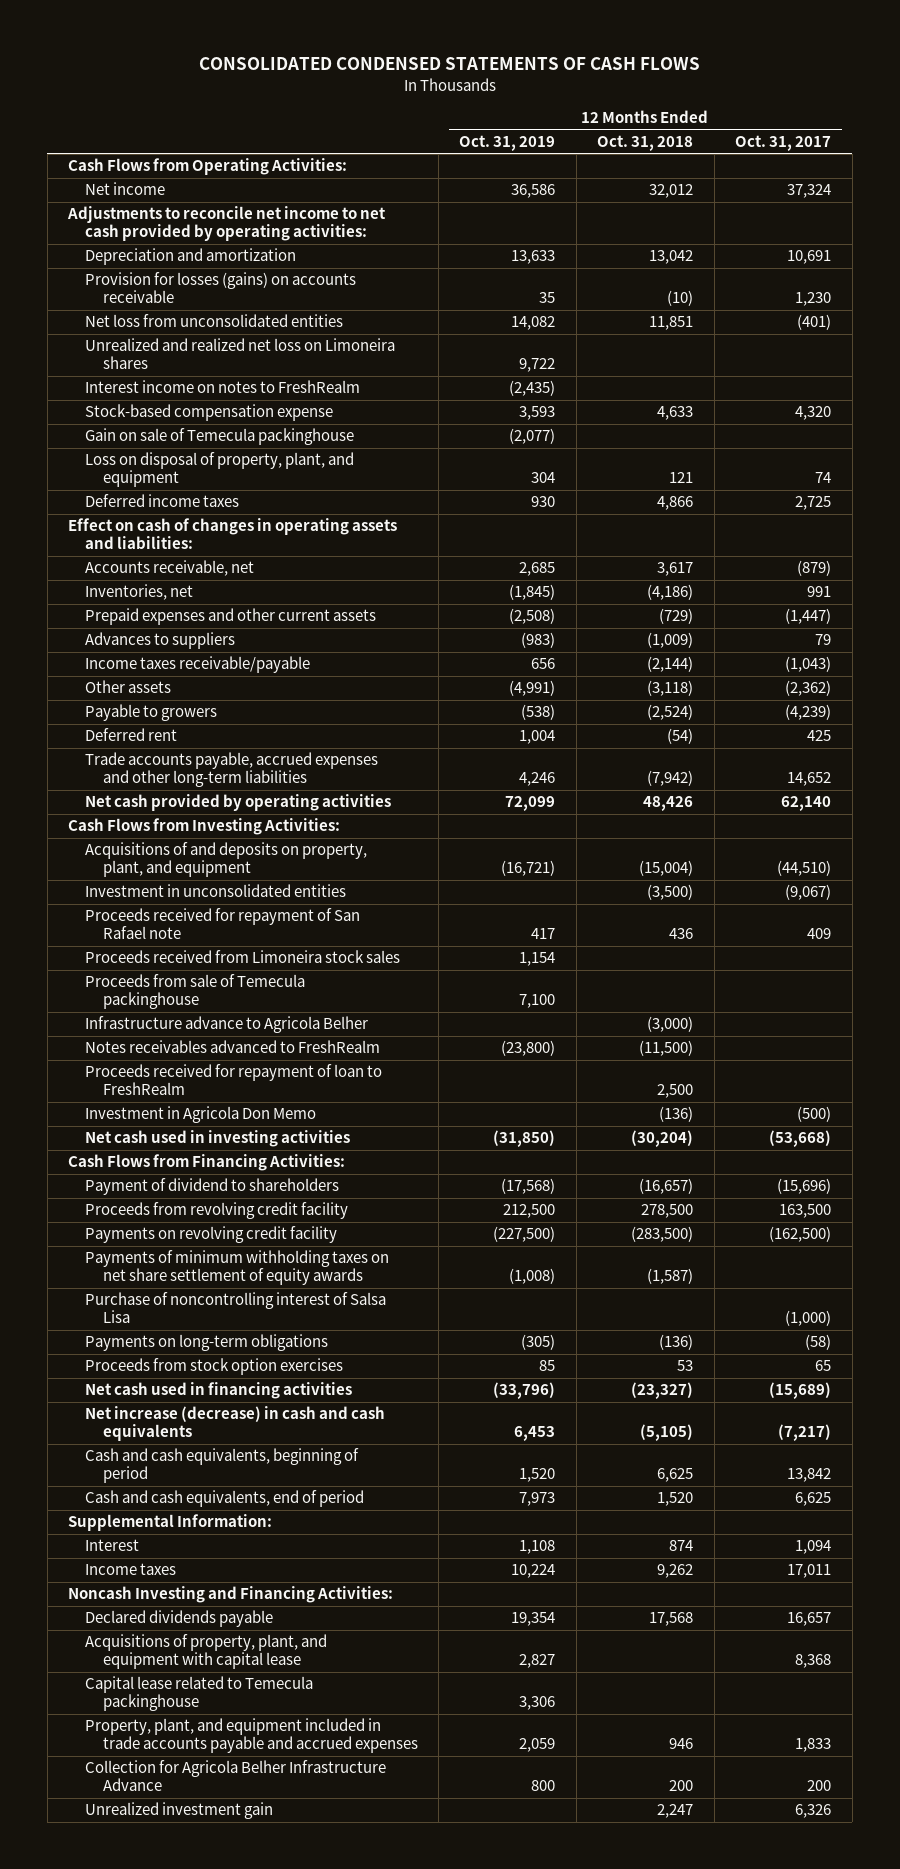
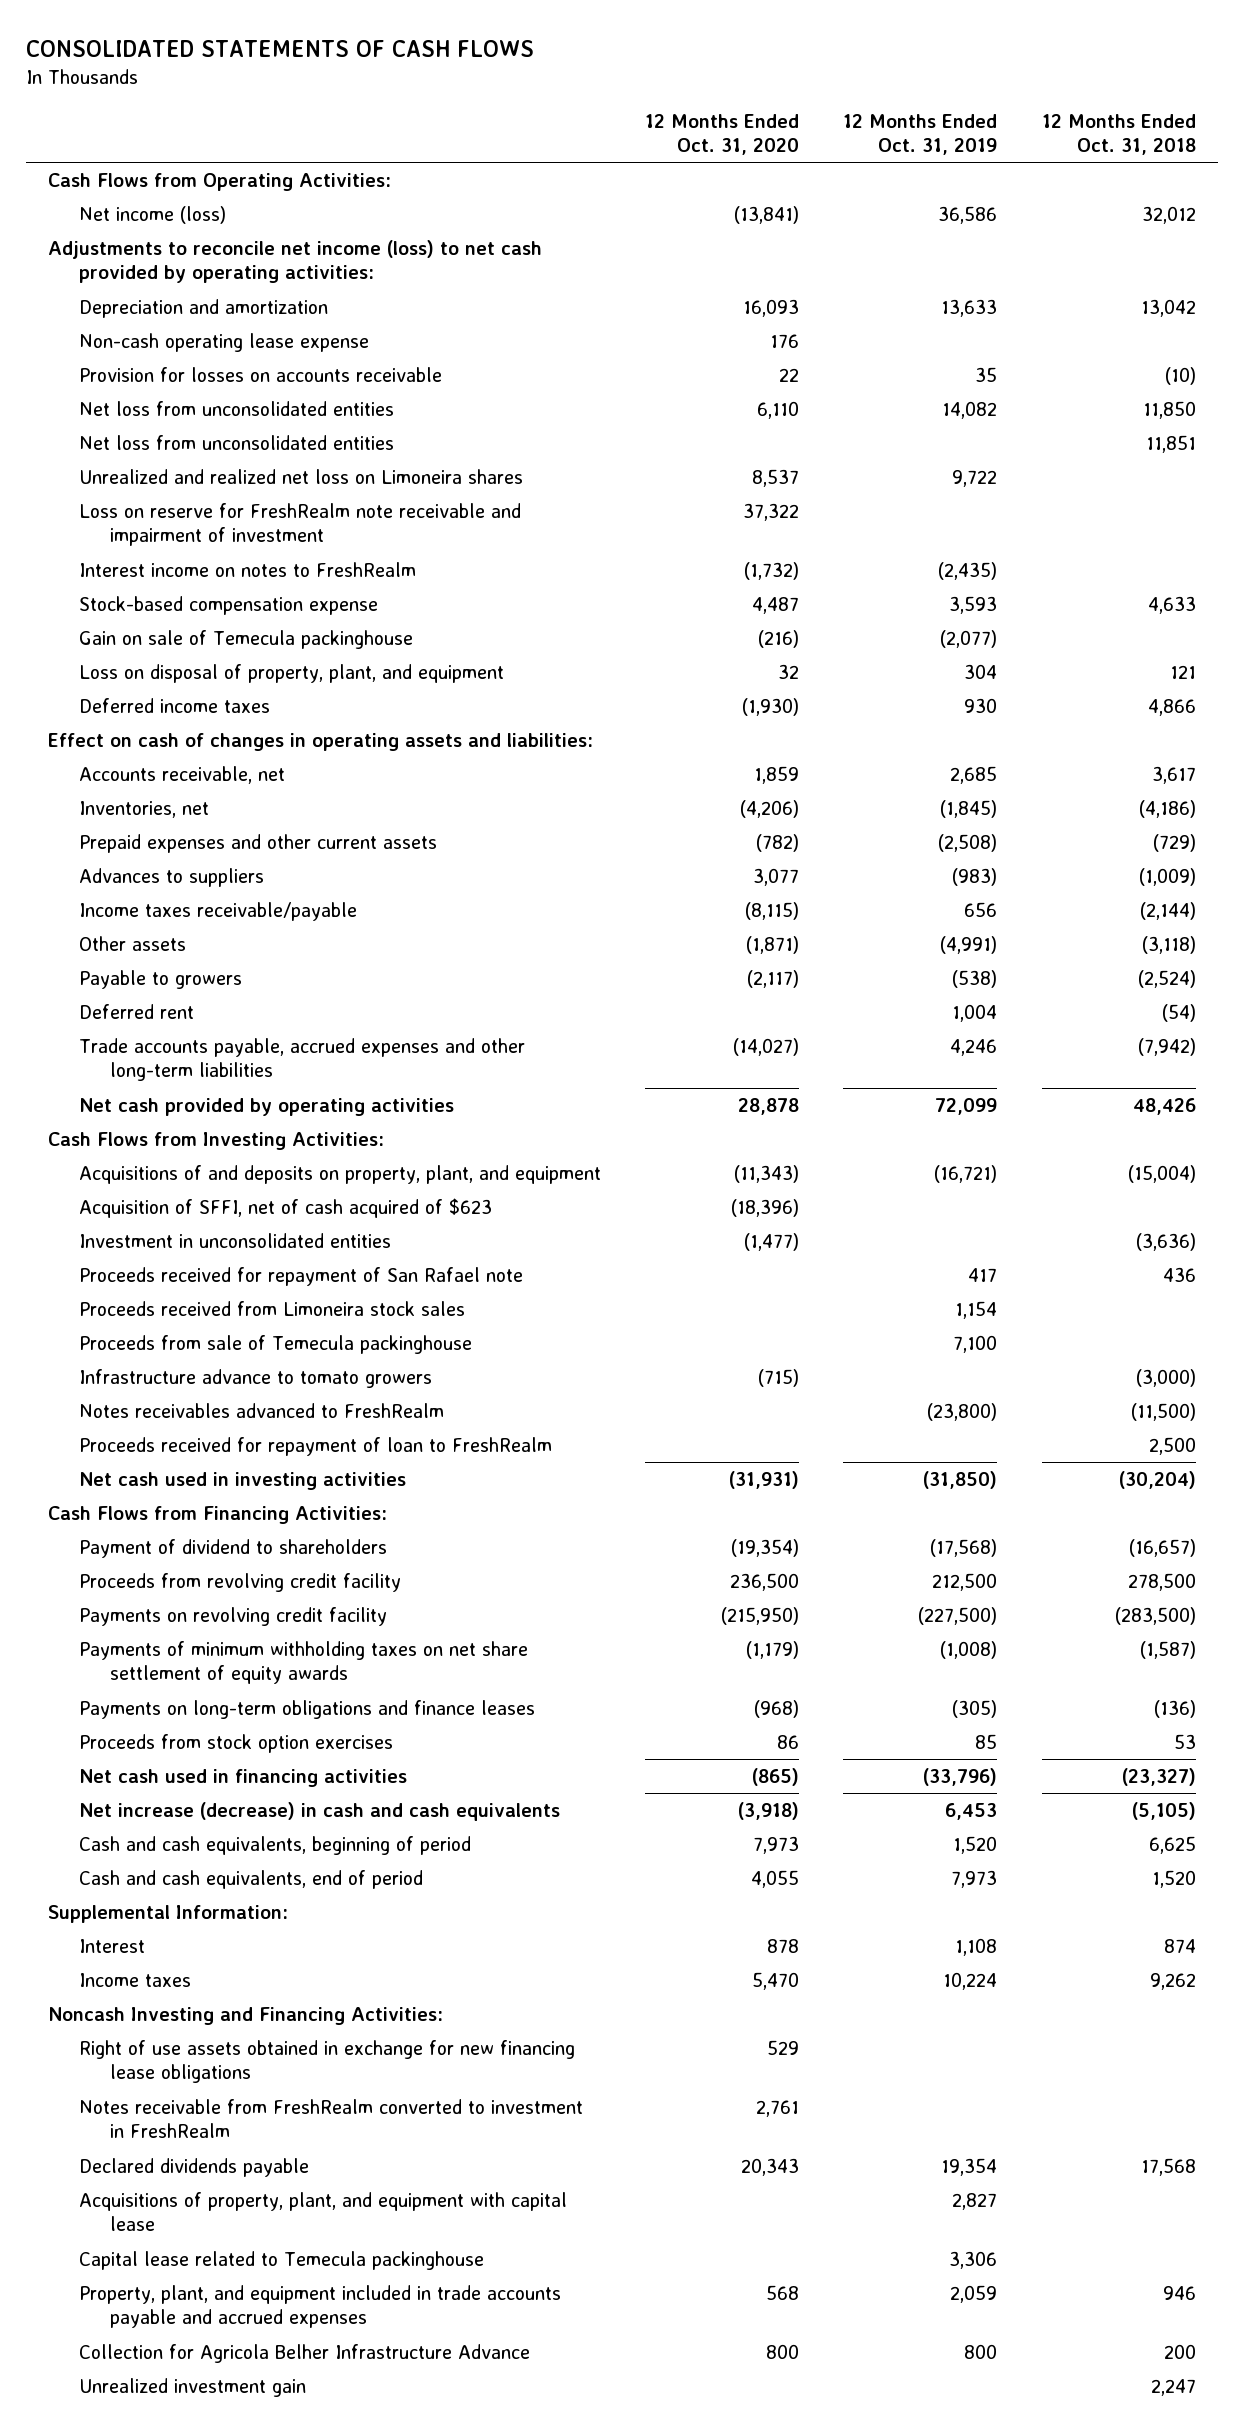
[198,57,700,71] CONSOLIDATED CONDENSED STATEMENTS OF CASH FLOWS -> [26,40,535,58] CONSOLIDATED STATEMENTS OF CASH FLOWS
[735,134,832,151] Oct. 31, 2017 -> none
none -> [645,113,800,156] 12 Months Ended Oct. 31, 2020
[85,182,166,196] Net income -> [79,205,227,224] Net income (loss)
[67,206,387,242] Adjustments to reconcile net income to net cash provided by operating activities: -> [48,239,543,284] Adjustments to reconcile net income (loss) to net cash provided by operating activities:
none -> [79,332,370,352] Non-cash operating lease expense
[85,272,357,304] Provision for losses (gains) on accounts receivable -> [79,366,443,382] Provision for losses on accounts receivable
[649,316,694,331] 11,851 -> [1142,400,1196,419] 11,850
none -> [79,434,395,450] Net loss from unconsolidated entities
none -> [79,502,522,547] Loss on reserve for FreshRealm note receivable and impairment of investment
none -> [79,1197,493,1218] Acquisition of SFFI, net of cash acquired of $623
[647,884,694,901] (3,500) -> [1135,1232,1196,1251] (3,636)
[85,1016,369,1034] Infrastructure advance to Agricola Belher -> none
none -> [79,1368,433,1388] Infrastructure advance to tomato growers
[85,1106,317,1124] Investment in Agricola Don Memo -> none
[85,1292,387,1324] Purchase of noncontrolling interest of Salsa Lisa -> none
[85,1334,329,1352] Payments on long-term obligations -> [79,1699,536,1719] Payments on long-term obligations and finance leases
none -> [79,2039,576,2084] Right of use assets obtained in exchange for new financing lease obligations
none -> [79,2098,584,2139] Notes receivable from FreshRealm converted to investment in FreshRealm

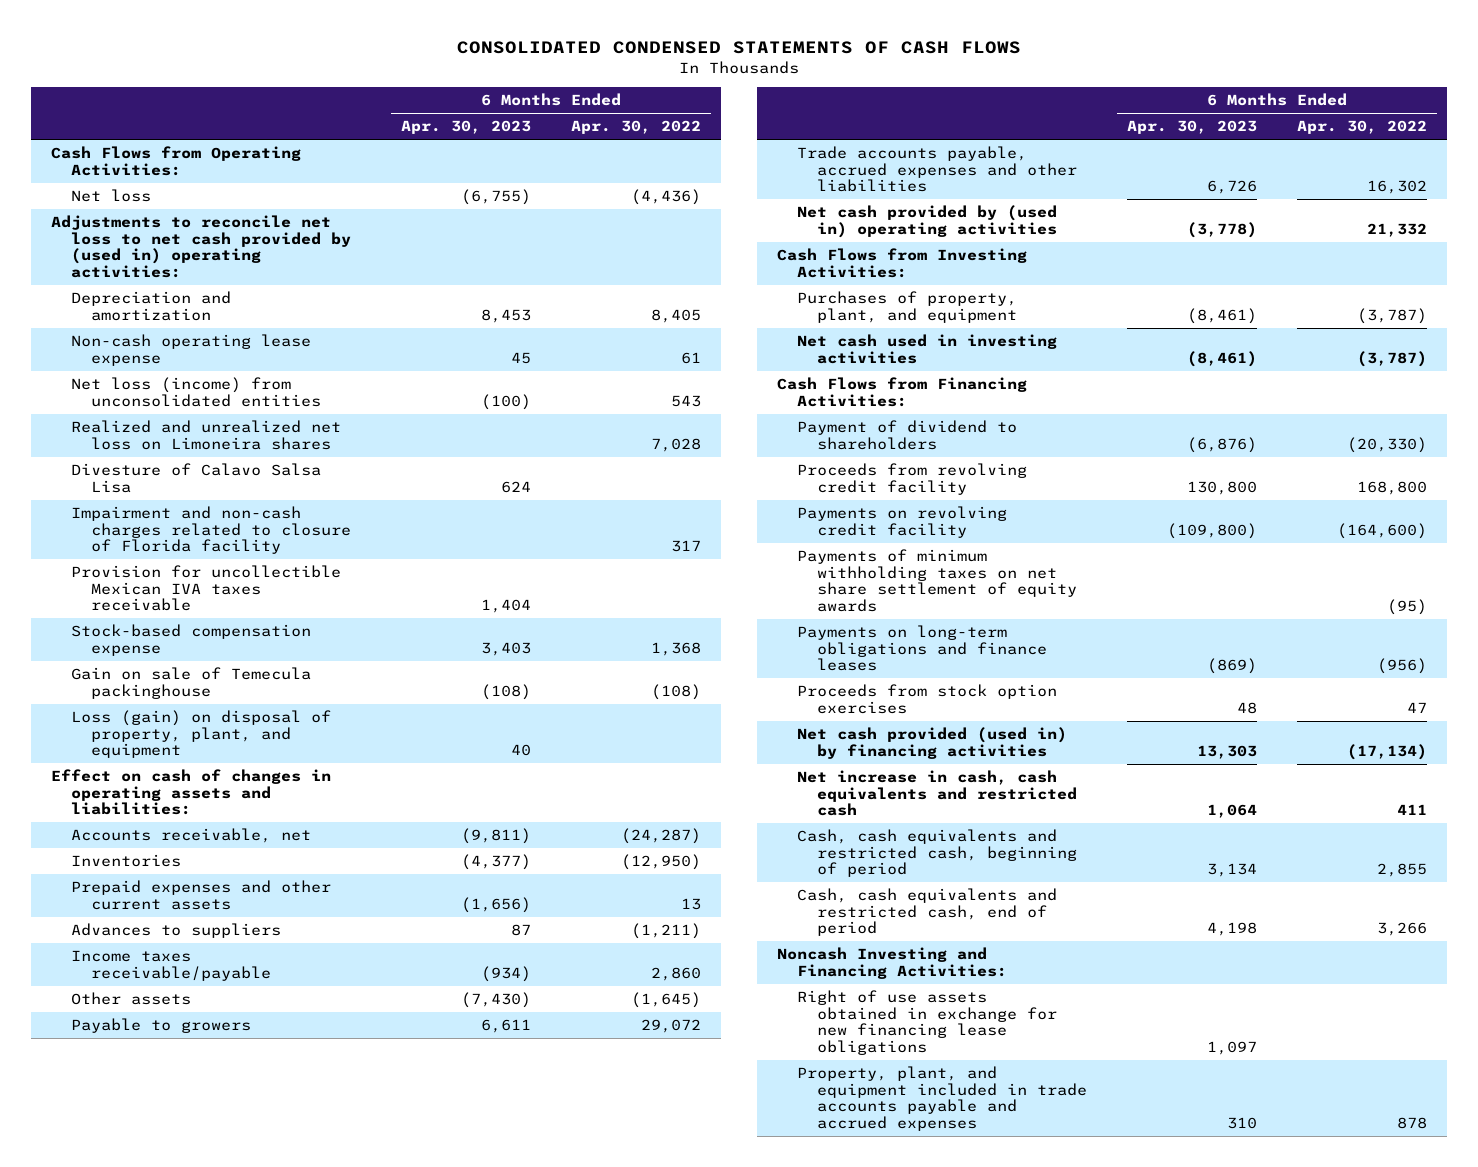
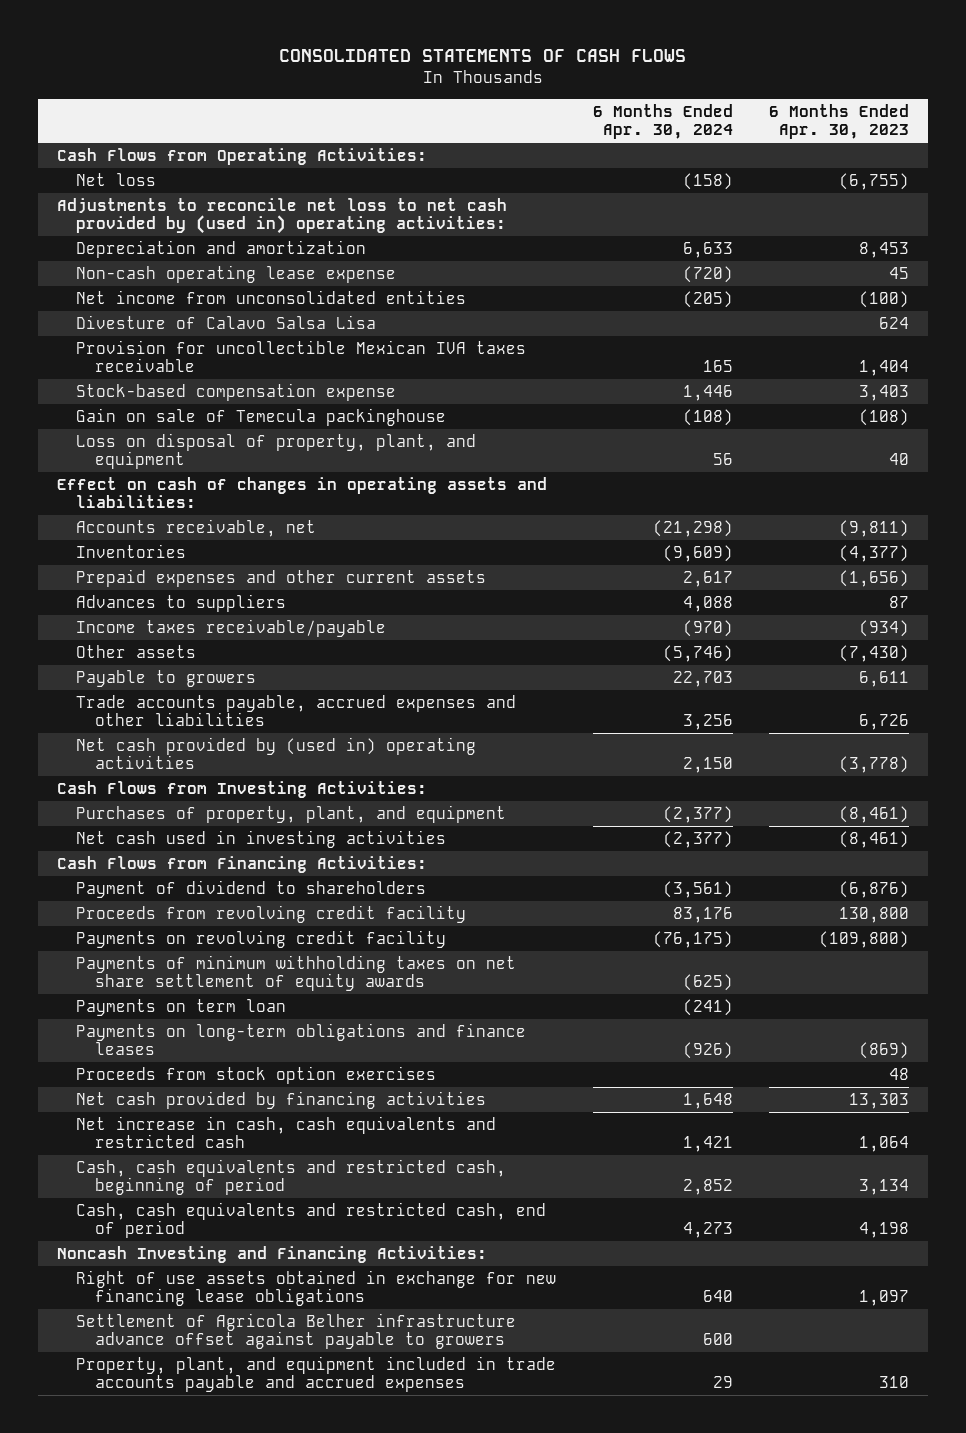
[456,41,1021,55] CONSOLIDATED CONDENSED STATEMENTS OF CASH FLOWS -> [278,49,686,63] CONSOLIDATED STATEMENTS OF CASH FLOWS
[570,120,701,135] Apr. 30, 2022 -> none
none -> [592,103,733,139] 6 Months Ended Apr. 30, 2024
[70,420,341,450] Realized and unrealized net loss on Limoneira shares -> none
[70,377,321,407] Net loss (income) from unconsolidated entities -> [75,290,466,305] Net income from unconsolidated entities
[70,506,351,555] Impairment and non-cash charges related to closure of Florida facility -> none
[70,710,331,759] Loss (gain) on disposal of property, plant, and equipment -> [75,433,476,470] Loss on disposal of property, plant, and equipment
none -> [75,999,286,1017] Payments on term loan
[796,727,1067,759] Net cash provided (used in) by financing activities -> [75,1091,486,1110] Net cash provided by financing activities
none -> [75,1313,516,1350] Settlement of Agricola Belher infrastructure advance offset against payable to growers

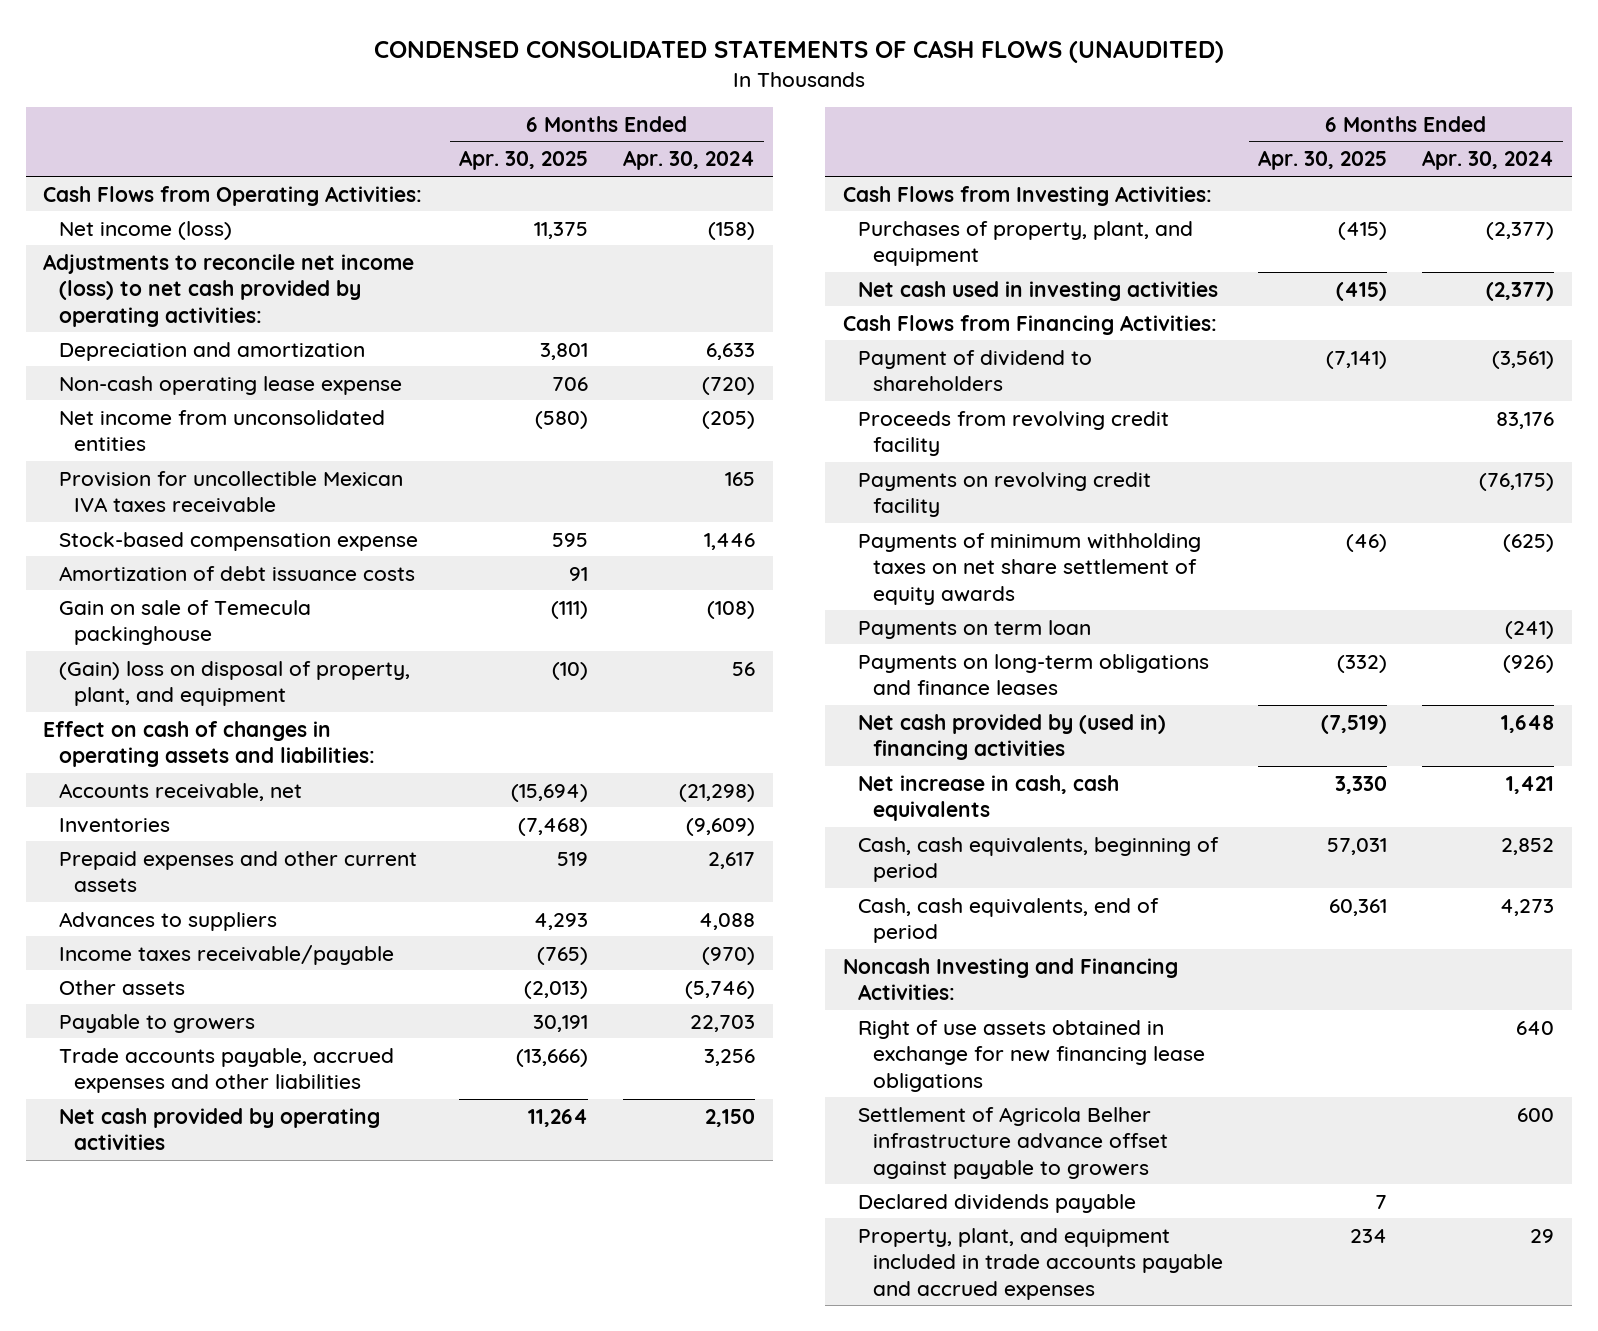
[278,49,686,63] CONSOLIDATED STATEMENTS OF CASH FLOWS -> [373,40,1224,64] CONDENSED CONSOLIDATED STATEMENTS OF CASH FLOWS (UNAUDITED)
[769,103,910,139] 6 Months Ended Apr. 30, 2023 -> none
none -> [458,150,588,171] Apr. 30, 2025
[75,173,156,187] Net loss -> [58,220,232,240] Net income (loss)
[56,198,507,235] Adjustments to reconcile net loss to net cash provided by (used in) operating activities: -> [43,253,415,327] Adjustments to reconcile net income (loss) to net cash provided by operating activities:
[75,315,376,330] Divesture of Calavo Salsa Lisa -> none
none -> [58,565,415,581] Amortization of debt issuance costs
[75,433,476,470] Loss on disposal of property, plant, and equipment -> [58,660,410,707] (Gain) loss on disposal of property, plant, and equipment
[75,737,476,770] Net cash provided by (used in) operating activities -> [58,1107,380,1151] Net cash provided by operating activities
[75,1066,436,1085] Proceeds from stock option exercises -> none
[75,1091,486,1110] Net cash provided by financing activities -> [857,713,1166,761] Net cash provided by (used in) financing activities
[75,1116,496,1149] Net increase in cash, cash equivalents and restricted cash -> [857,774,1119,822] Net increase in cash, cash equivalents
[75,1159,506,1196] Cash, cash equivalents and restricted cash, beginning of period -> [857,836,1219,883] Cash, cash equivalents, beginning of period
[75,1202,546,1239] Cash, cash equivalents and restricted cash, end of period -> [857,897,1159,944] Cash, cash equivalents, end of period
none -> [857,1193,1136,1213] Declared dividends payable

